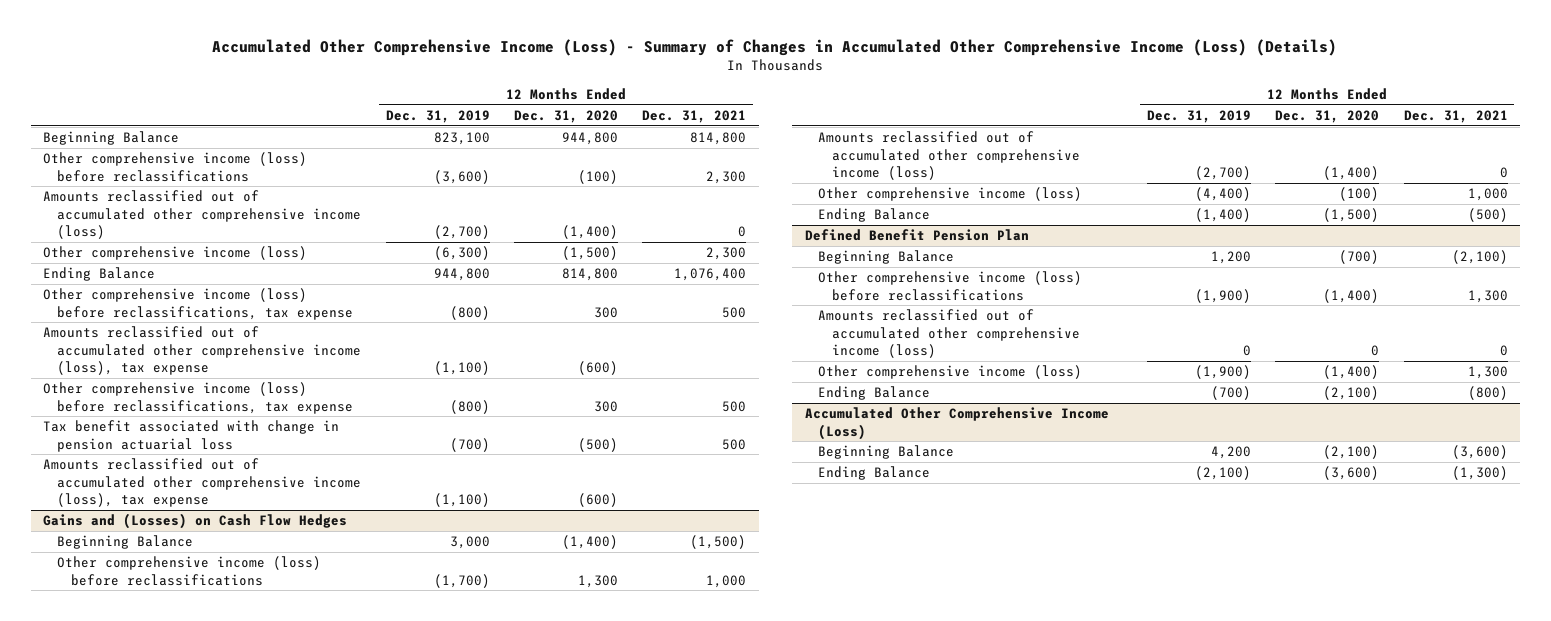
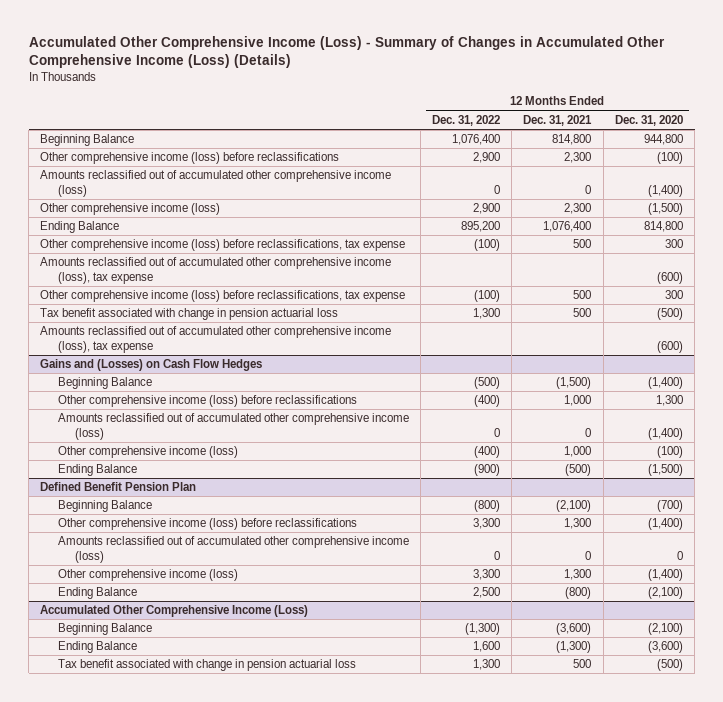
[385,110,490,124] Dec. 31, 2019 -> none
none -> [432,114,501,126] Dec. 31, 2022
none -> [57,659,356,672] Tax benefit associated with change in pension actuarial loss

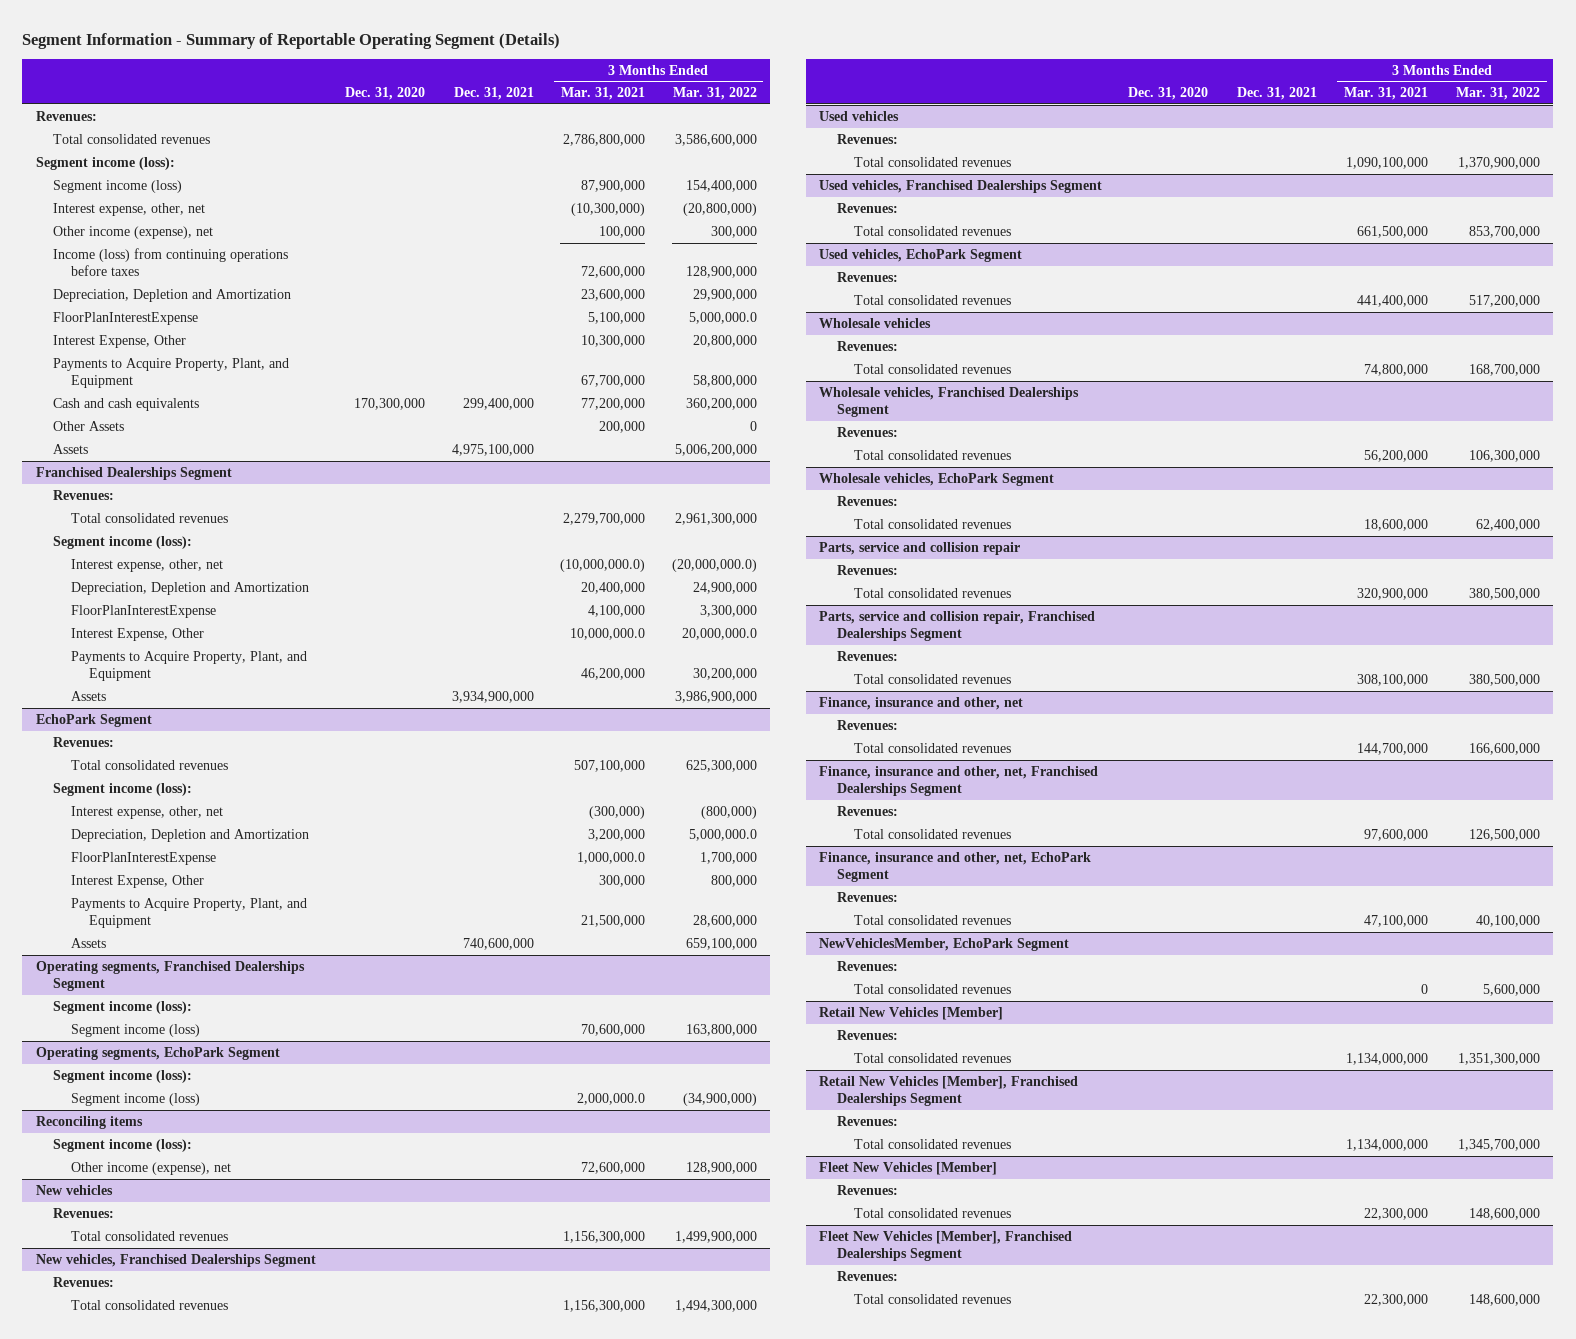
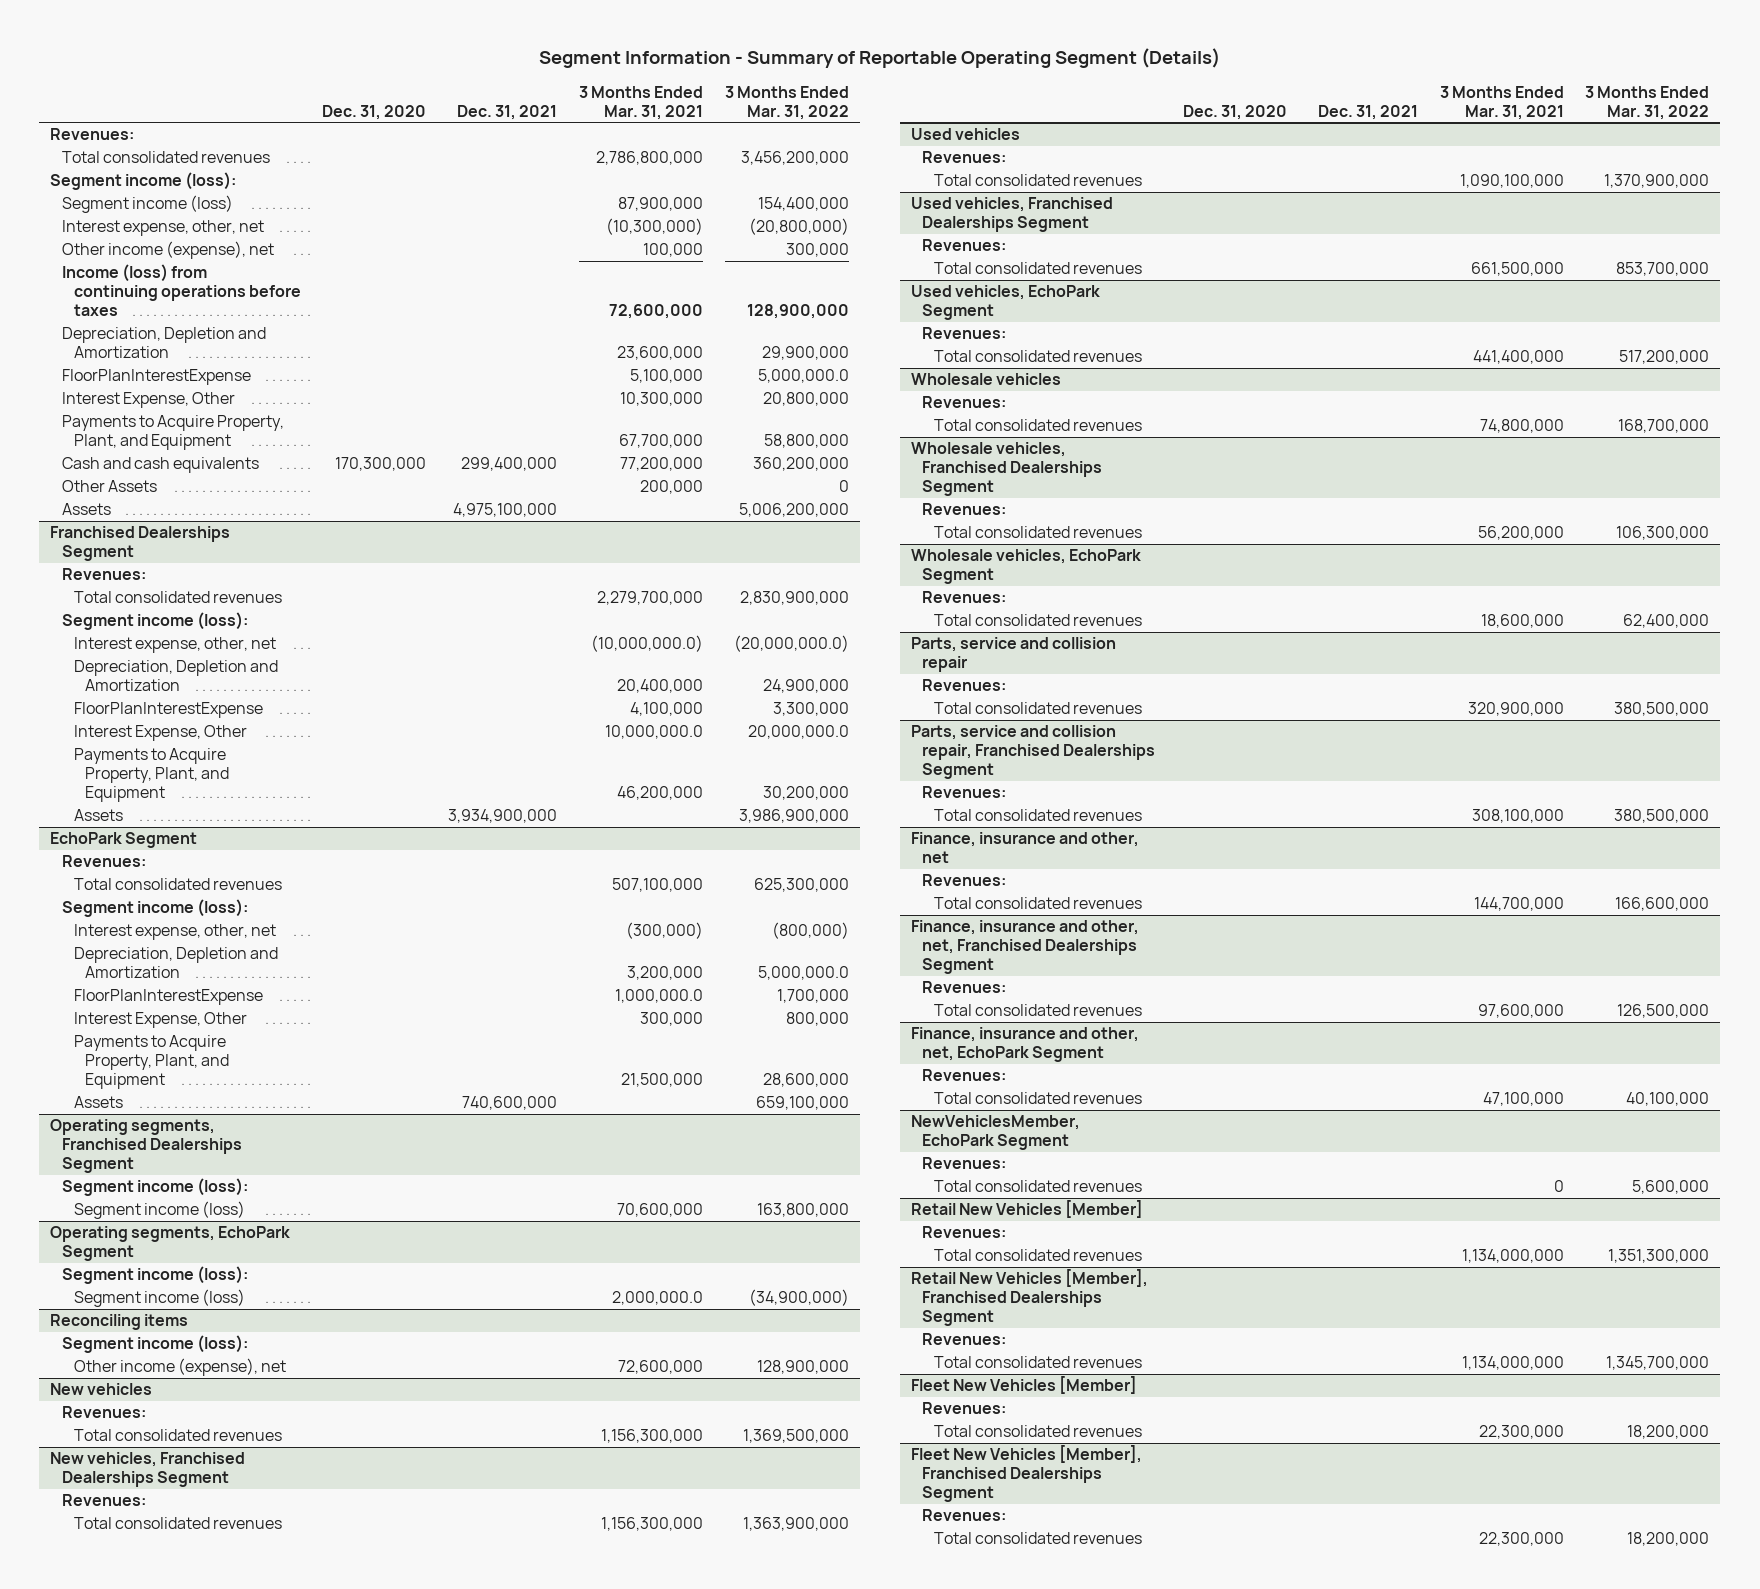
[674,133,757,146] 3,586,600,000 -> [740,151,849,166] 3,456,200,000
[674,512,757,525] 2,961,300,000 -> [739,591,849,606] 2,830,900,000
[674,1230,757,1243] 1,499,900,000 -> [742,1429,849,1444] 1,369,500,000
[674,1299,757,1312] 1,494,300,000 -> [742,1517,849,1532] 1,363,900,000
[1468,1207,1540,1220] 148,600,000 -> [1627,1425,1710,1440] 18,200,000
[1468,1293,1540,1306] 148,600,000 -> [1627,1532,1710,1547] 18,200,000

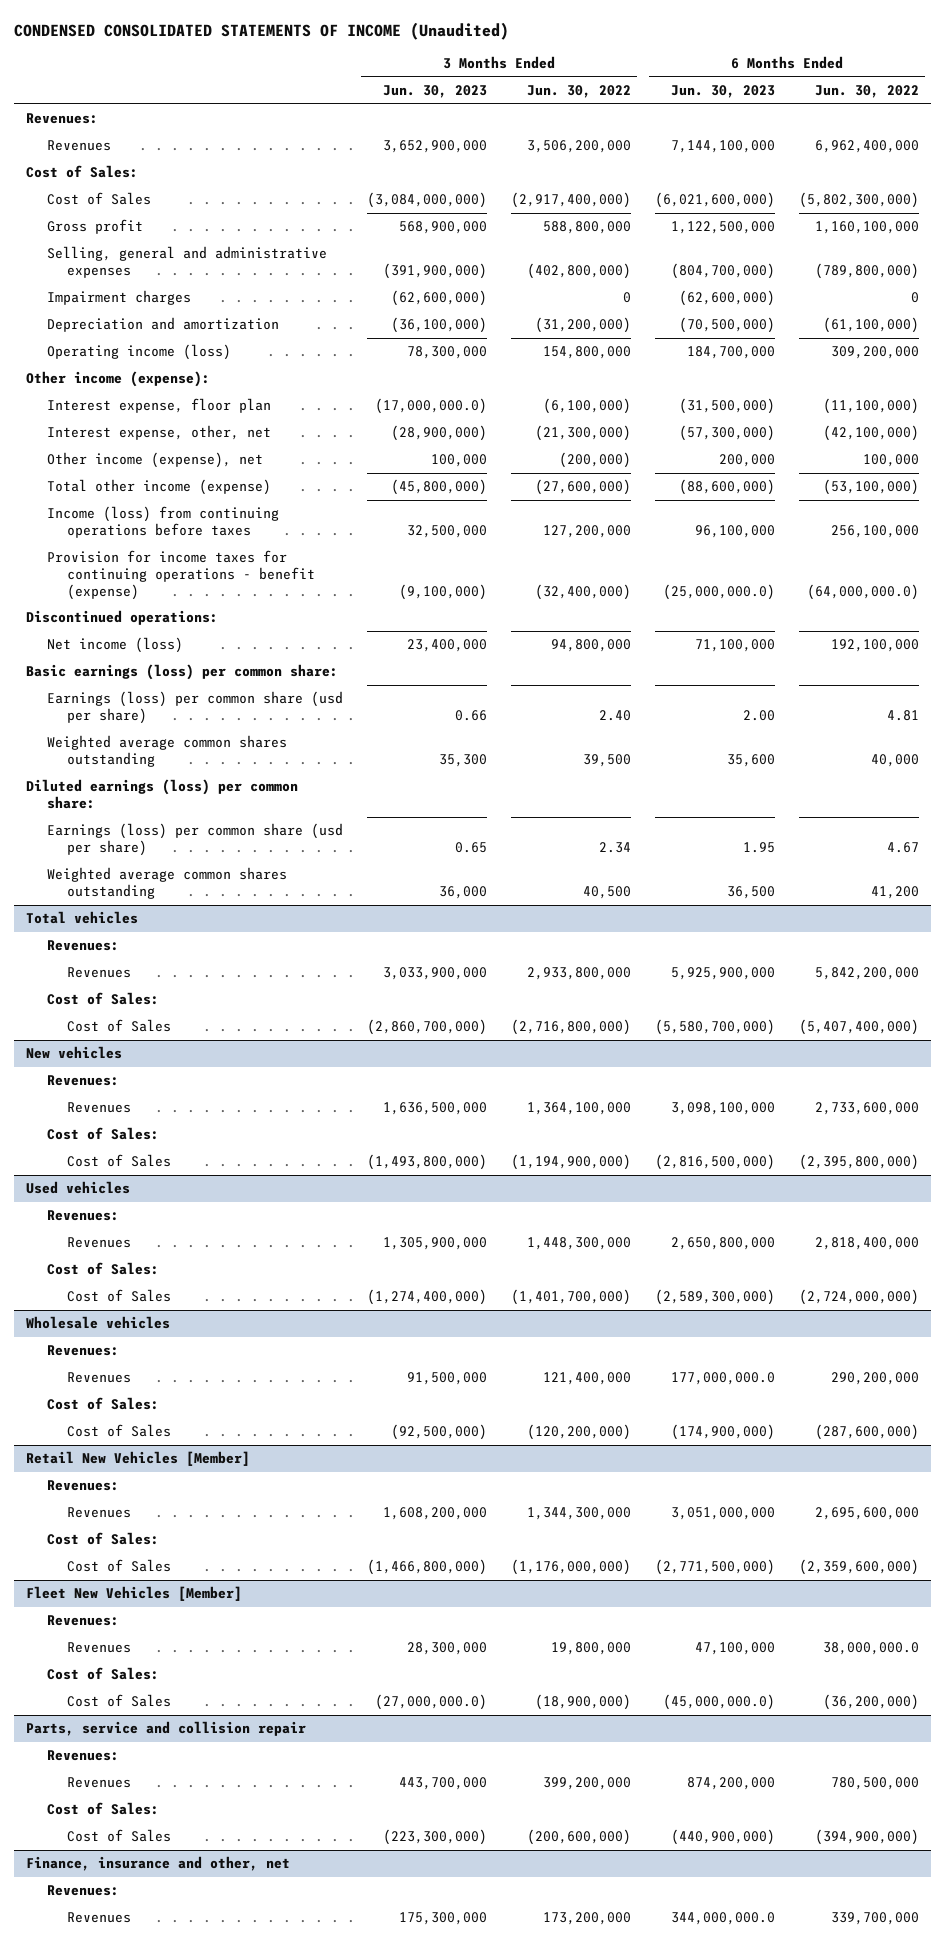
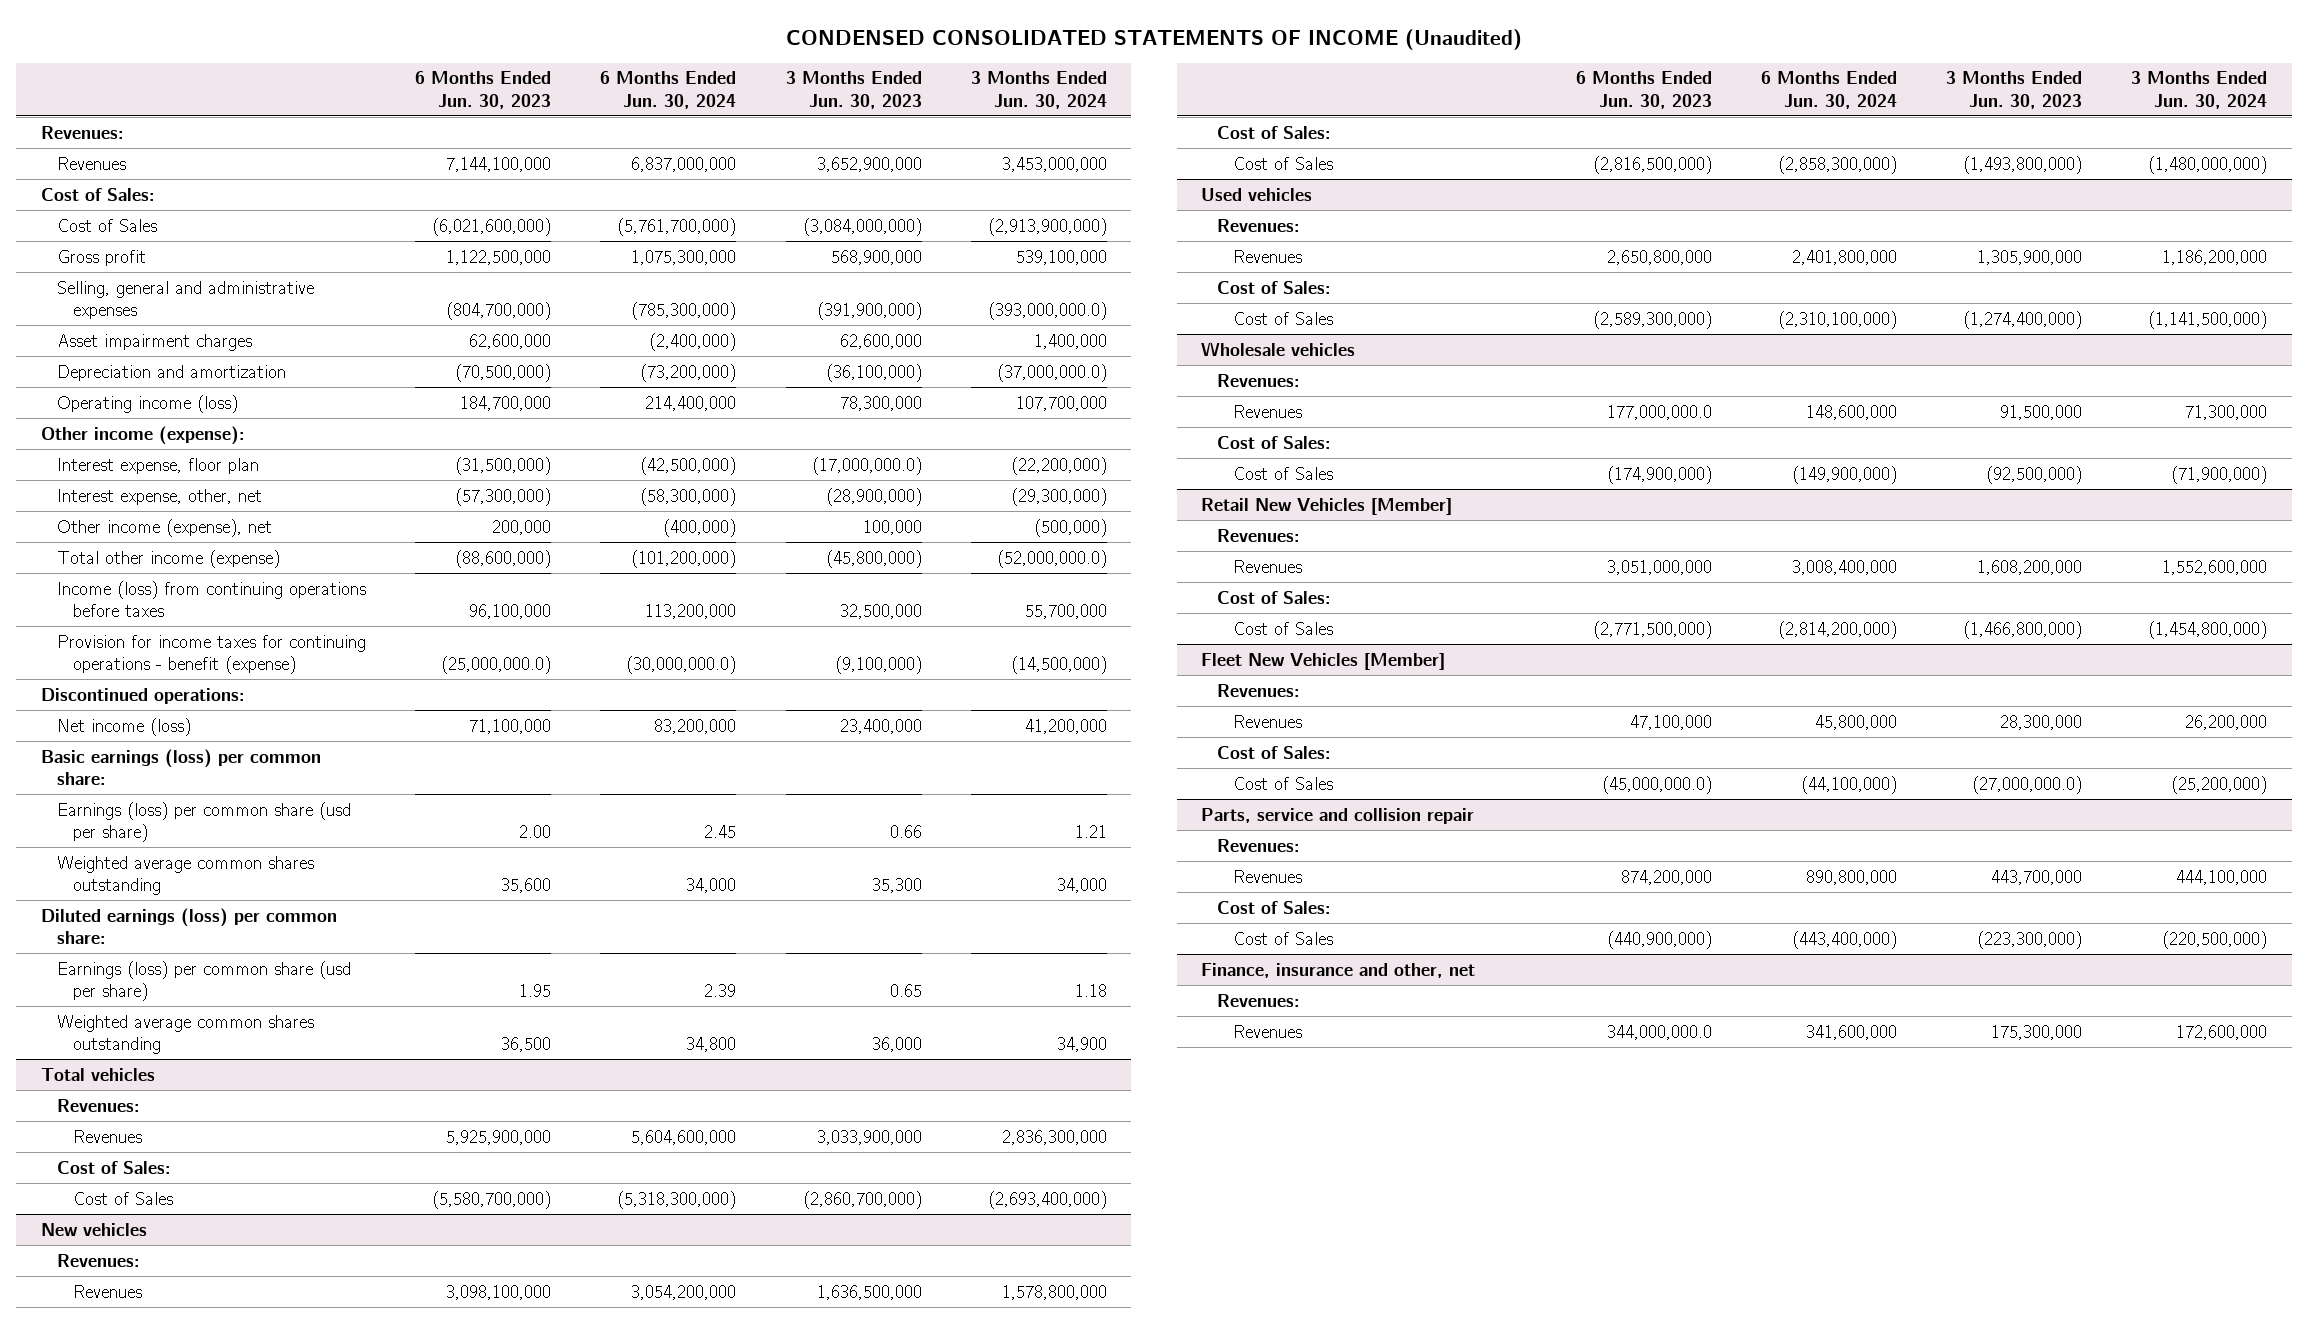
[527,85,632,99] Jun. 30, 2022 -> none
[815,85,920,99] Jun. 30, 2022 -> none
none -> [600,71,737,109] 6 Months Ended Jun. 30, 2024
none -> [970,71,1107,109] 3 Months Ended Jun. 30, 2024
[46,290,191,306] Impairment charges -> [56,333,252,351] Asset impairment charges
[390,290,487,307] (62,600,000) -> [839,333,922,349] 62,600,000
[679,290,776,307] (62,600,000) -> [469,333,552,349] 62,600,000

